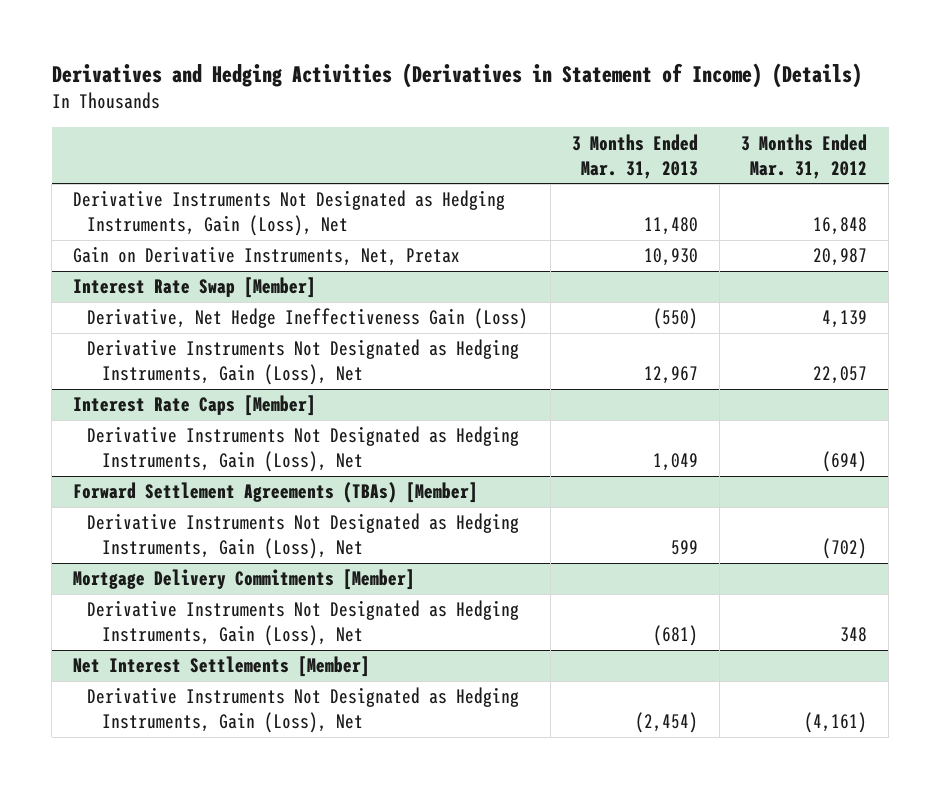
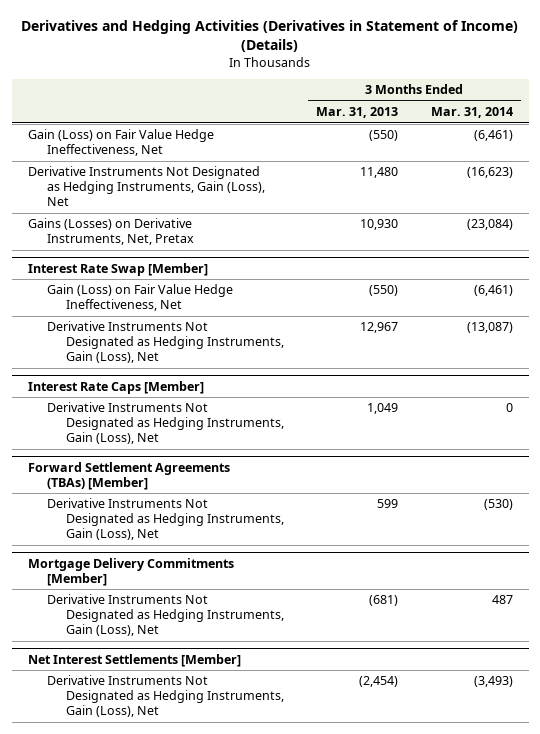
[741,133,868,179] 3 Months Ended Mar. 31, 2012 -> none
none -> [430,107,513,119] Mar. 31, 2014
none -> [27,129,214,157] Gain (Loss) on Fair Value Hedge Ineffectiveness, Net
[73,246,461,267] Gain on Derivative Instruments, Net, Pretax -> [27,218,194,246] Gains (Losses) on Derivative Instruments, Net, Pretax
[87,308,529,330] Derivative, Net Hedge Ineffectiveness Gain (Loss) -> [46,284,233,312] Gain (Loss) on Fair Value Hedge Ineffectiveness, Net

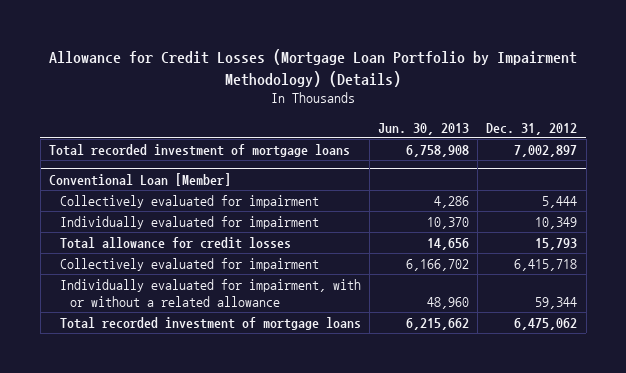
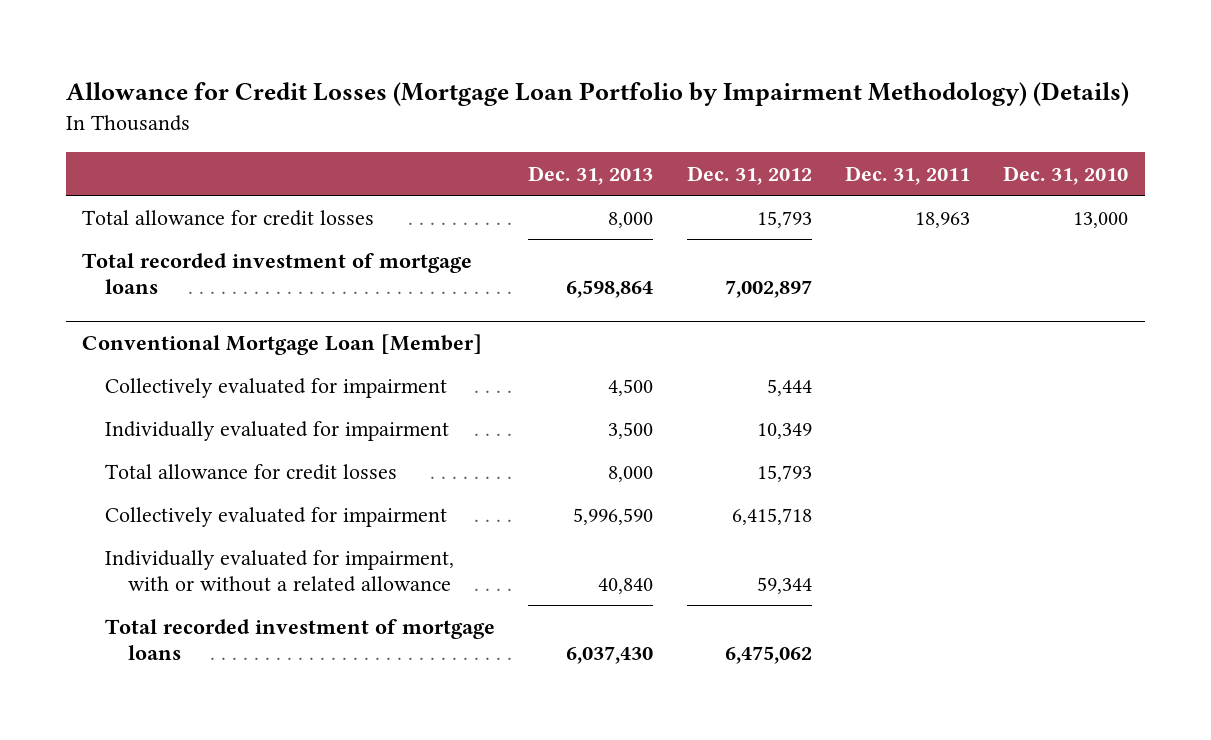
[378,122,470,135] Jun. 30, 2013 -> none
none -> [528,165,654,185] Dec. 31, 2013
none -> [844,165,970,185] Dec. 31, 2011
none -> [1003,165,1129,185] Dec. 31, 2010
none -> [82,209,375,226] Total allowance for credit losses
[48,172,231,186] Conventional Loan [Member] -> [82,333,483,355] Conventional Mortgage Loan [Member]

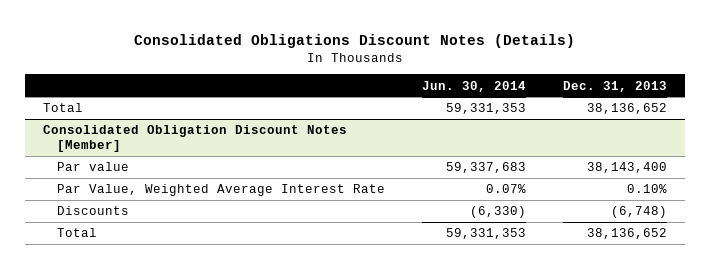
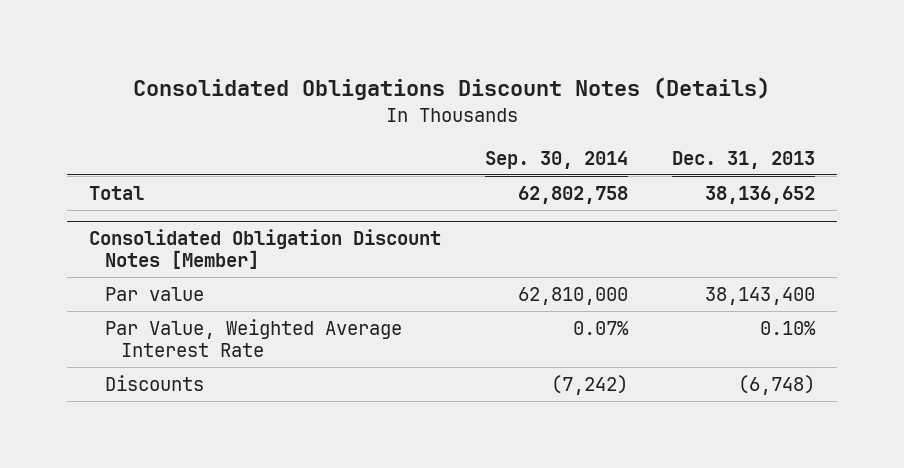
[422,80,527,92] Jun. 30, 2014 -> none
none -> [484,150,628,169] Sep. 30, 2014
[57,228,98,238] Total -> none

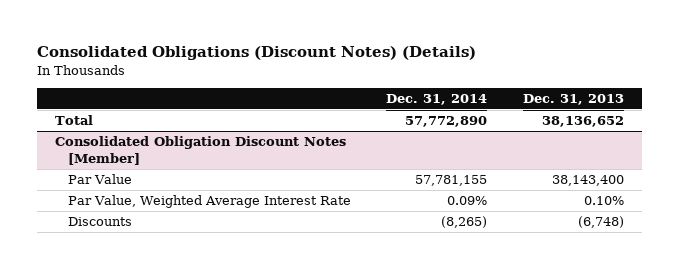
[132,77,770,101] Consolidated Obligations Discount Notes (Details) -> [36,46,476,61] Consolidated Obligations (Discount Notes) (Details)
[484,150,628,169] Sep. 30, 2014 -> none
none -> [386,94,488,106] Dec. 31, 2014
[104,286,204,301] Par value -> [67,174,132,185] Par Value

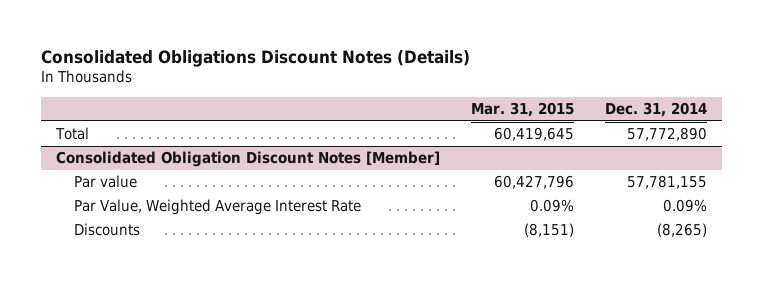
[36,46,476,61] Consolidated Obligations (Discount Notes) (Details) -> [40,49,470,67] Consolidated Obligations Discount Notes (Details)
[523,94,625,106] Dec. 31, 2013 -> none
none -> [471,102,575,118] Mar. 31, 2015
[67,174,132,185] Par Value -> [73,175,137,189] Par value

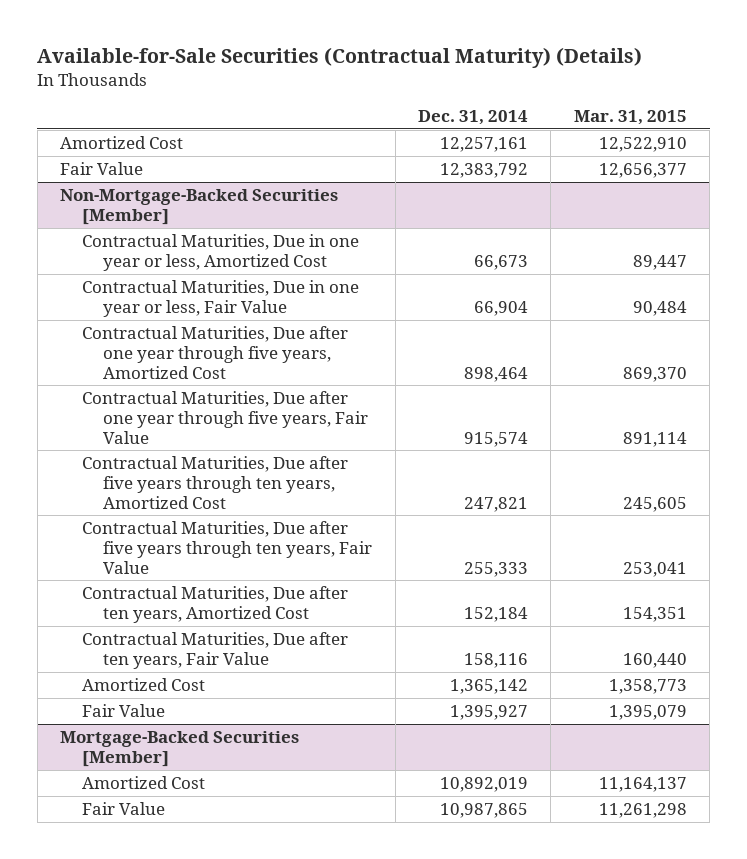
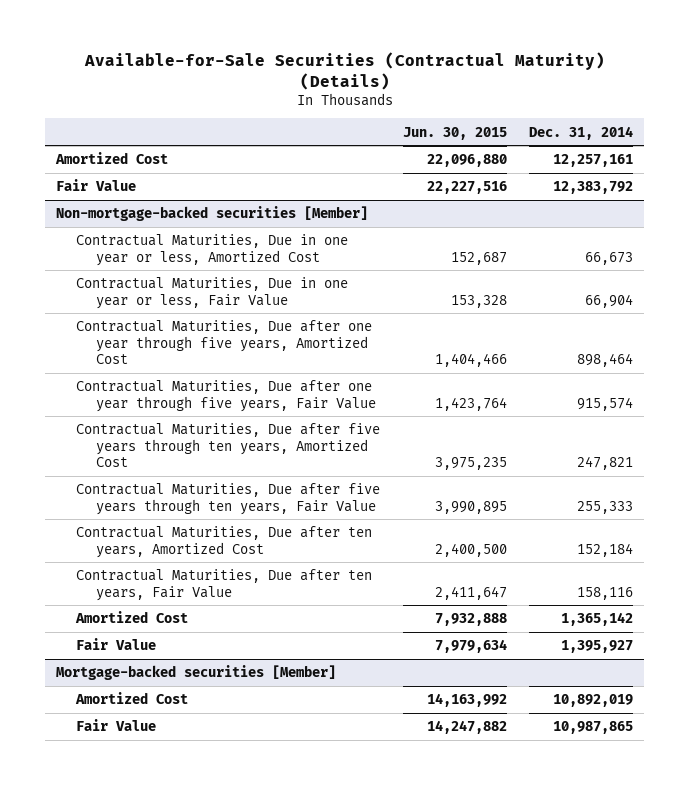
[573,109,687,125] Mar. 31, 2015 -> none
none -> [402,126,507,140] Jun. 30, 2015
[60,188,339,225] Non-Mortgage-Backed Securities [Member] -> [56,206,369,222] Non-mortgage-backed securities [Member]
[60,730,300,767] Mortgage-Backed Securities [Member] -> [56,665,337,681] Mortgage-backed securities [Member]

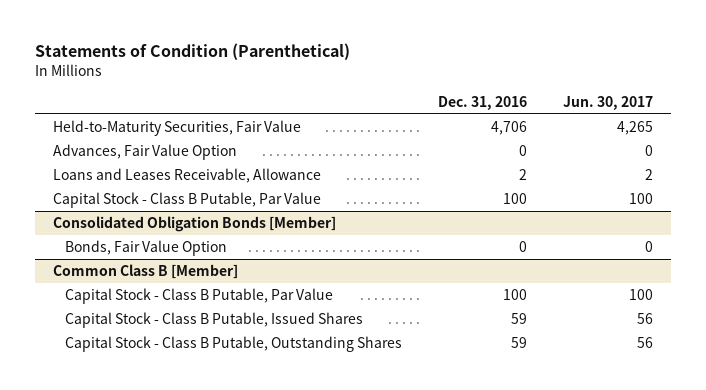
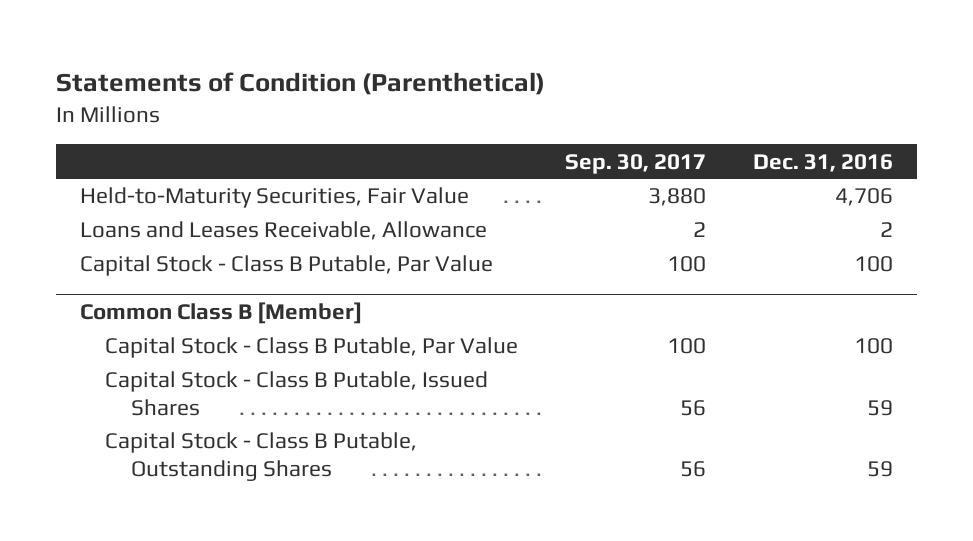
[563,95,654,110] Jun. 30, 2017 -> none
none -> [565,153,707,174] Sep. 30, 2017
[53,144,238,161] Advances, Fair Value Option -> none
[53,216,337,233] Consolidated Obligation Bonds [Member] -> none
[64,240,227,257] Bonds, Fair Value Option -> none

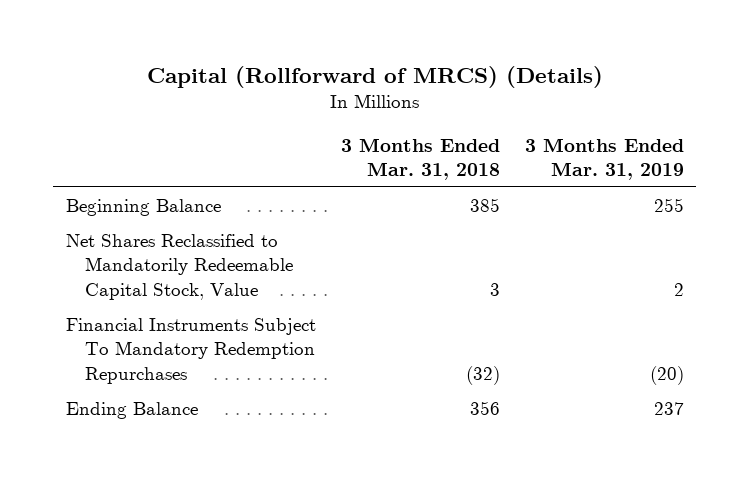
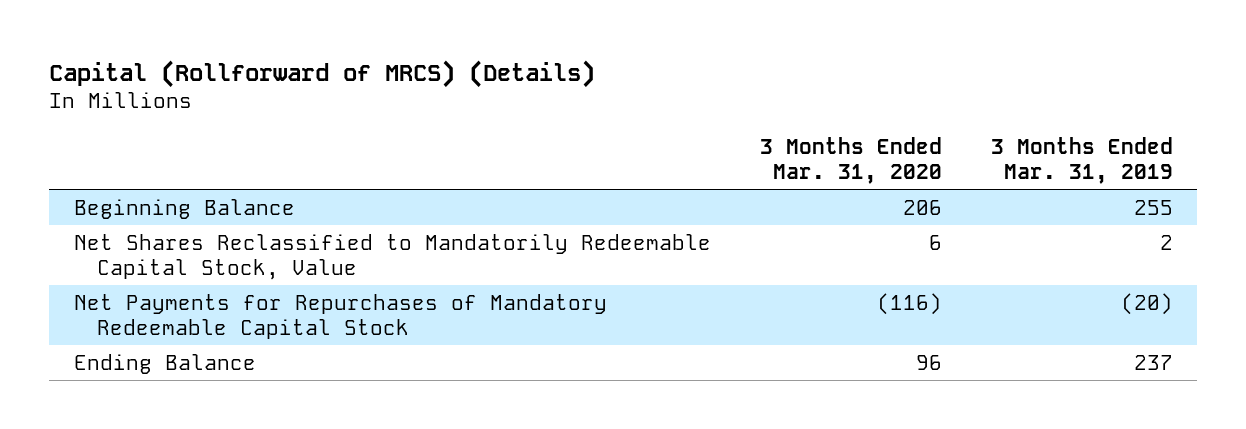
[340,137,500,181] 3 Months Ended Mar. 31, 2018 -> none
none -> [759,136,942,184] 3 Months Ended Mar. 31, 2020
[65,317,316,384] Financial Instruments Subject To Mandatory Redemption Repurchases -> none
none -> [73,293,607,339] Net Payments for Repurchases of Mandatory Redeemable Capital Stock

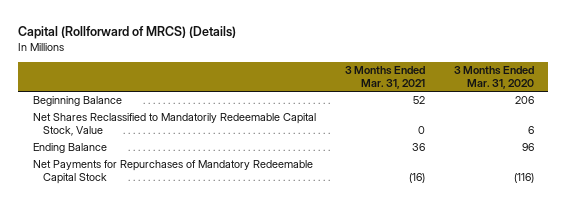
[990,136,1173,184] 3 Months Ended Mar. 31, 2019 -> none
none -> [344,66,425,89] 3 Months Ended Mar. 31, 2021
[73,293,607,339] Net Payments for Repurchases of Mandatory Redeemable Capital Stock -> [32,160,313,185] Net Payments for Repurchases of Mandatory Redeemable Capital Stock

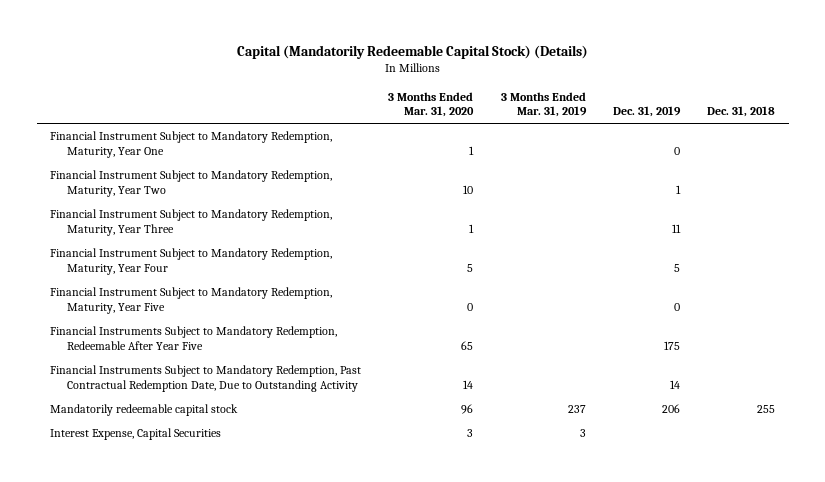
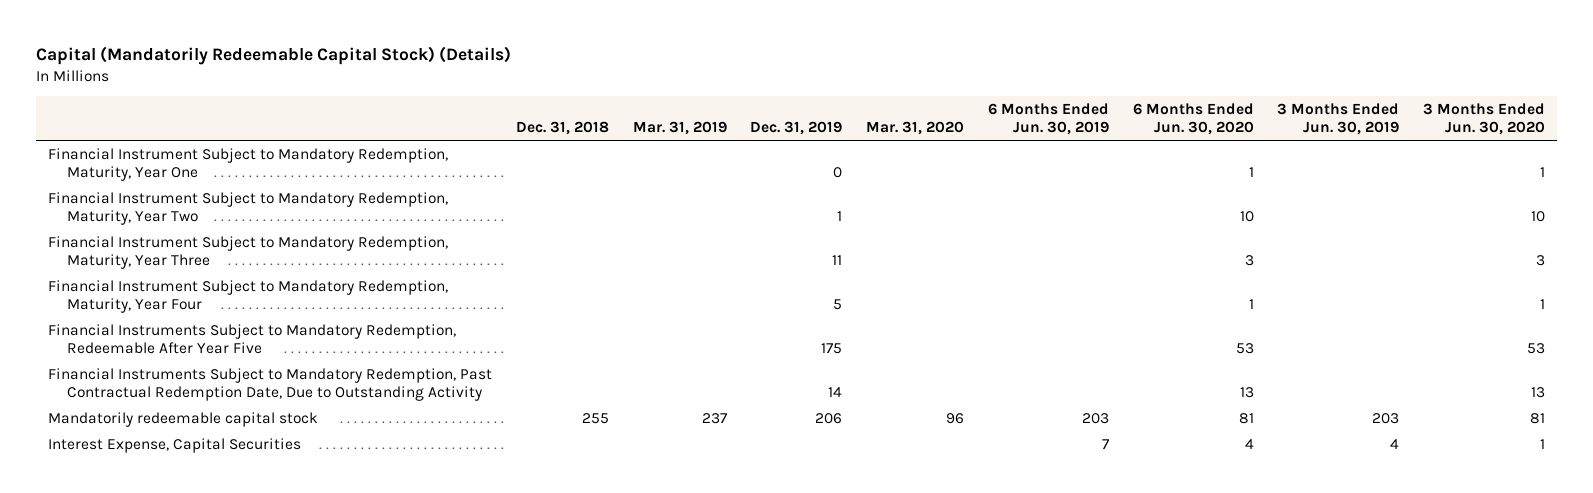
[388,91,475,118] 3 Months Ended Mar. 31, 2020 -> none
[500,91,587,118] 3 Months Ended Mar. 31, 2019 -> none
none -> [632,120,727,135] Mar. 31, 2019
none -> [866,120,965,135] Mar. 31, 2020
none -> [987,102,1109,135] 6 Months Ended Jun. 30, 2019
none -> [1132,102,1254,135] 6 Months Ended Jun. 30, 2020
none -> [1277,102,1400,135] 3 Months Ended Jun. 30, 2019
none -> [1423,102,1546,135] 3 Months Ended Jun. 30, 2020
[50,287,333,314] Financial Instrument Subject to Mandatory Redemption, Maturity, Year Five -> none

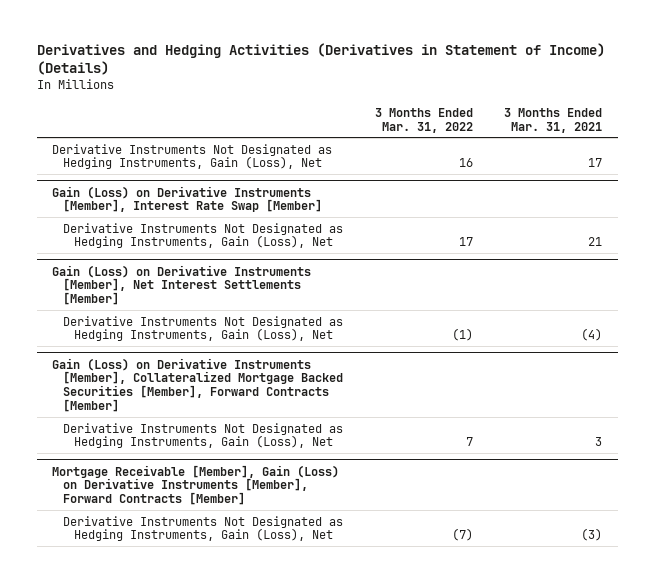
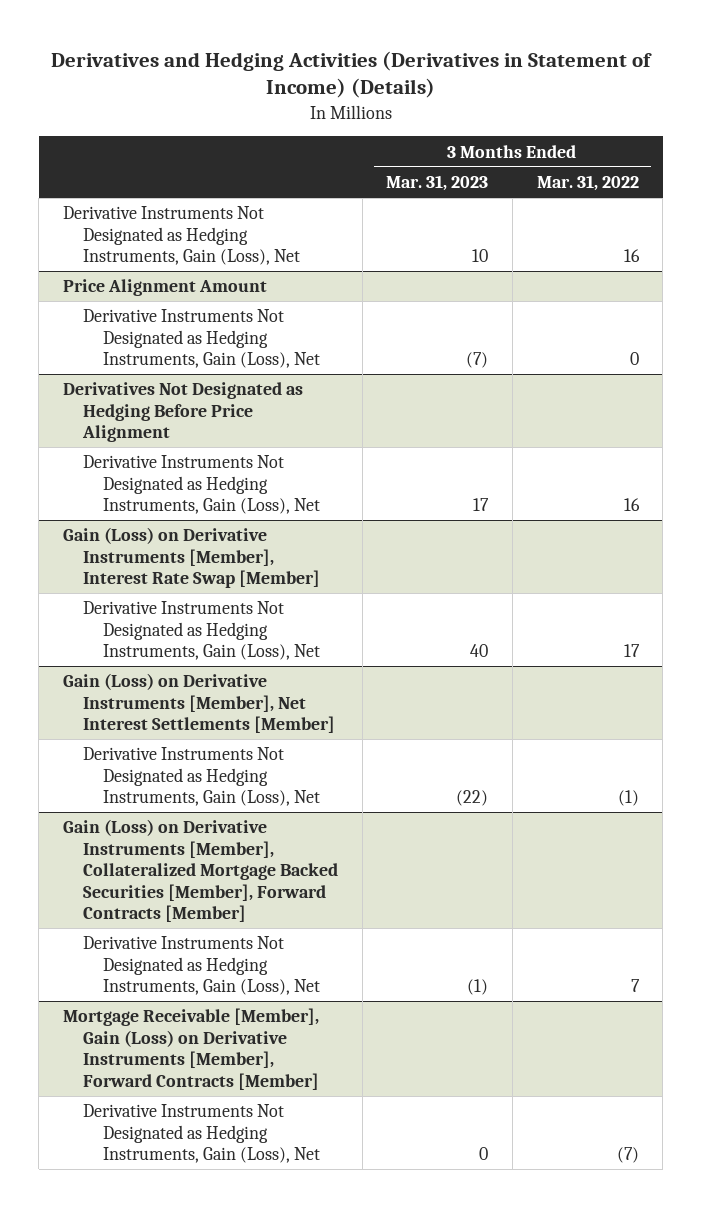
[504,107,603,133] 3 Months Ended Mar. 31, 2021 -> none
none -> [386,175,489,192] Mar. 31, 2023
none -> [63,279,268,297] Price Alignment Amount
none -> [82,309,320,369] Derivative Instruments Not Designated as Hedging Instruments, Gain (Loss), Net
none -> [63,382,304,443] Derivatives Not Designated as Hedging Before Price Alignment
none -> [82,455,320,515] Derivative Instruments Not Designated as Hedging Instruments, Gain (Loss), Net

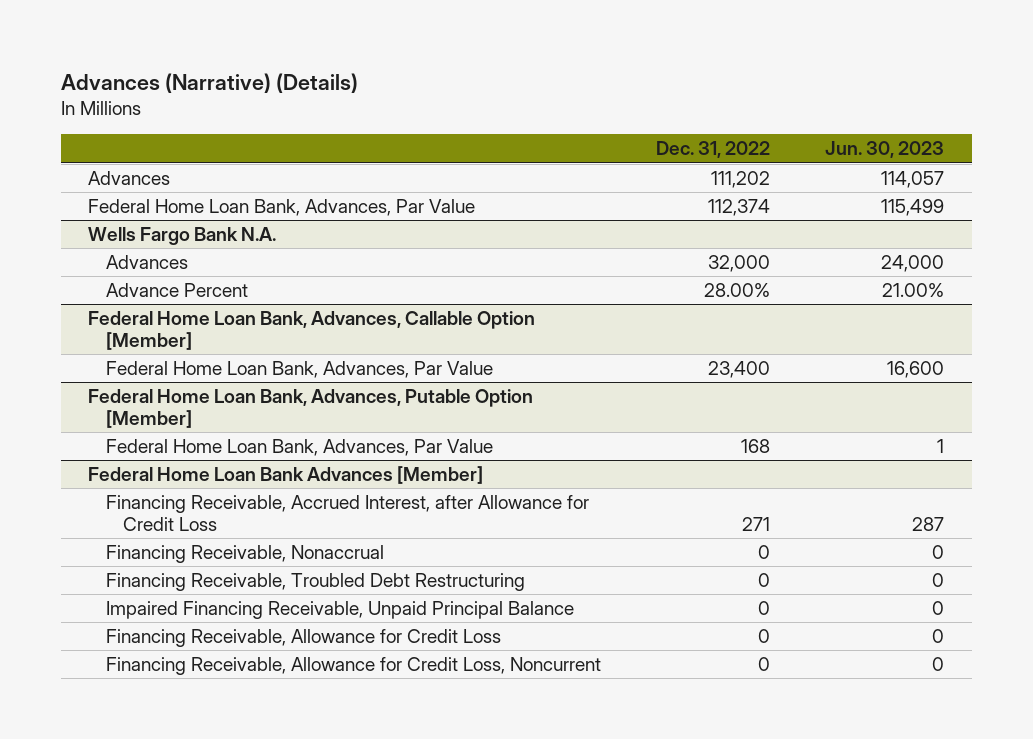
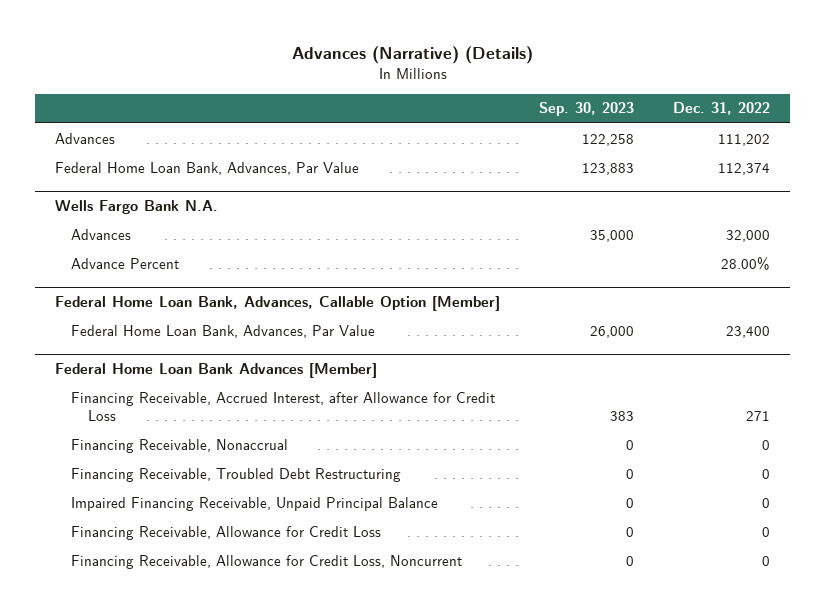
[825,141,945,159] Jun. 30, 2023 -> none
none -> [539,102,635,117] Sep. 30, 2023
[88,389,534,428] Federal Home Loan Bank, Advances, Putable Option [Member] -> none
[105,439,493,457] Federal Home Loan Bank, Advances, Par Value -> none

